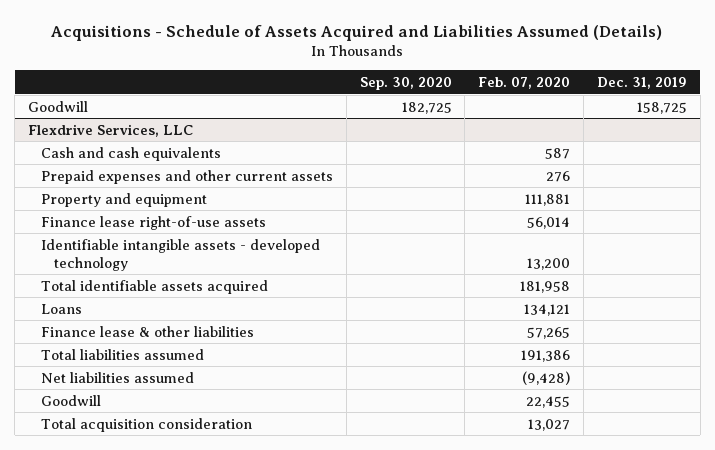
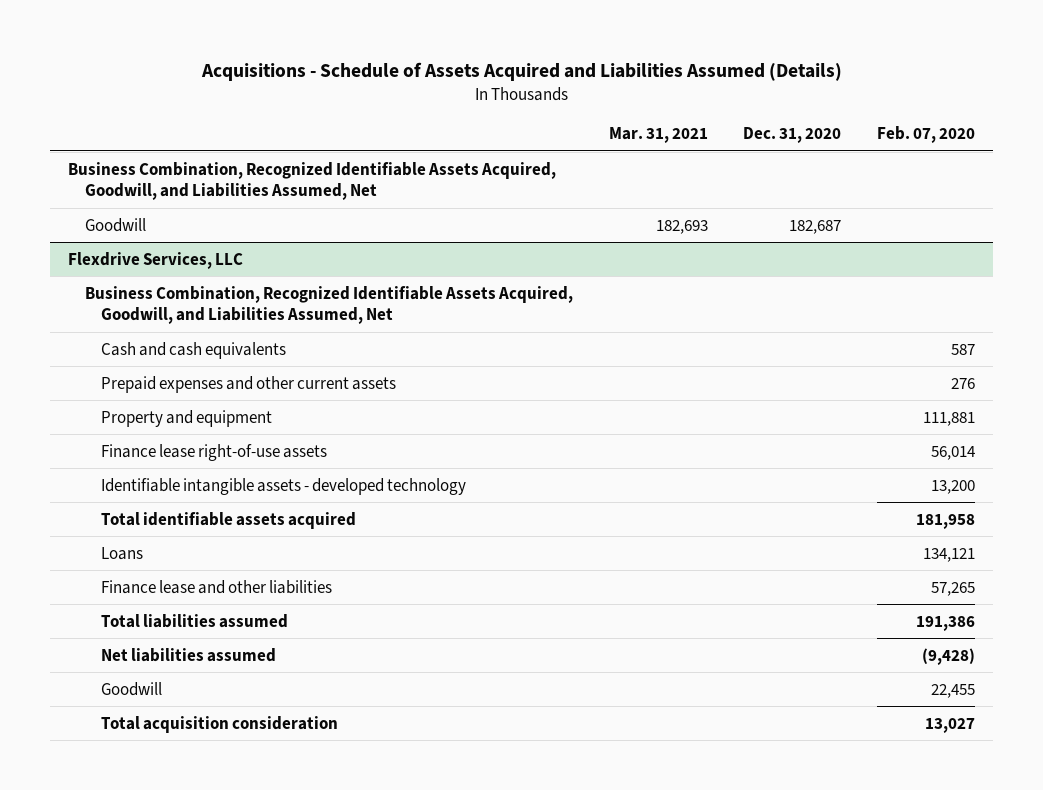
[359,77,452,91] Sep. 30, 2020 -> none
[596,77,687,90] Dec. 31, 2019 -> none
none -> [608,127,708,144] Mar. 31, 2021
none -> [743,127,842,144] Dec. 31, 2020
none -> [68,161,557,201] Business Combination, Recognized Identifiable Assets Acquired, Goodwill, and Liabilities Assumed, Net
none -> [84,285,573,325] Business Combination, Recognized Identifiable Assets Acquired, Goodwill, and Liabilities Assumed, Net
[40,325,254,337] Finance lease & other liabilities -> [101,579,333,594] Finance lease and other liabilities

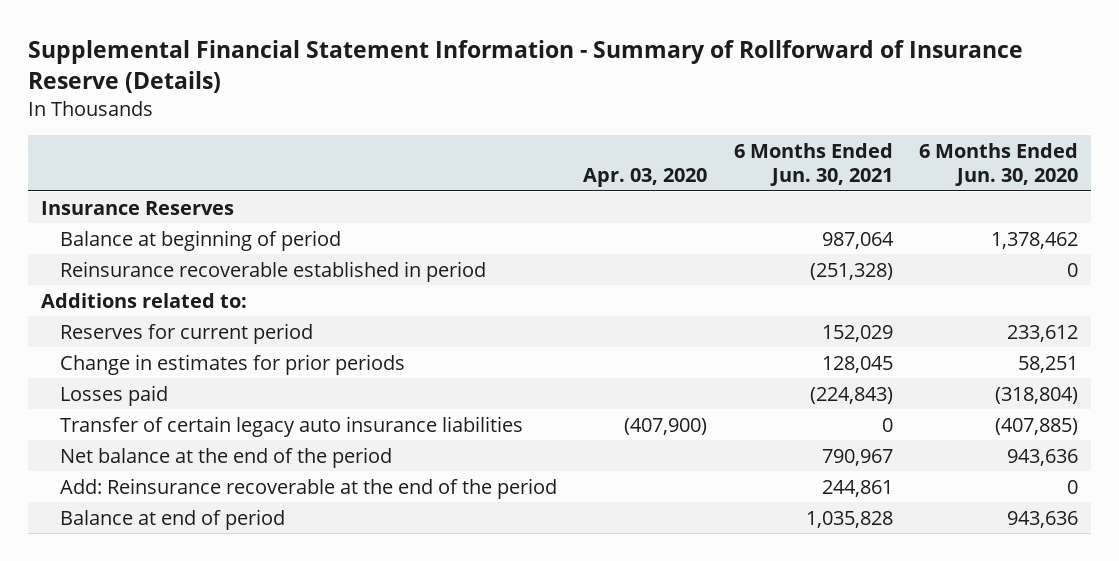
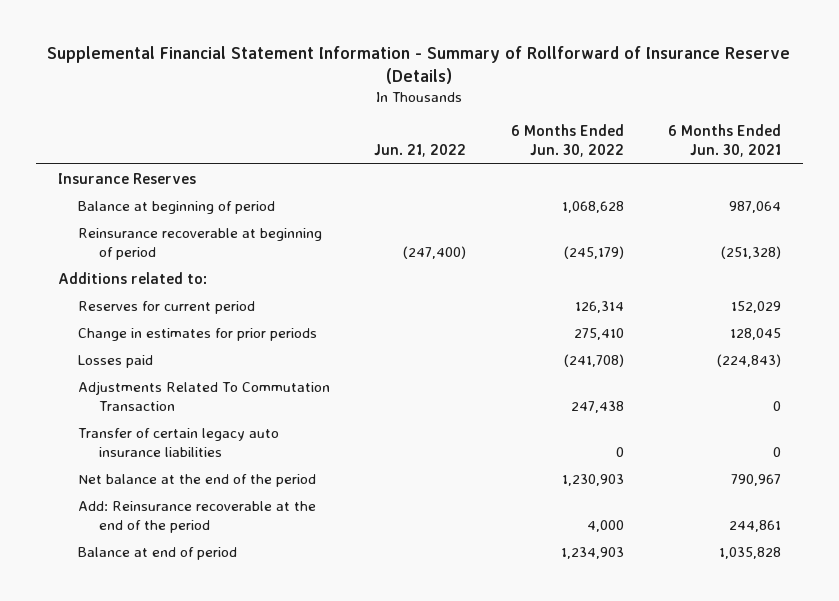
[583,168,708,188] Apr. 03, 2020 -> none
[918,142,1078,187] 6 Months Ended Jun. 30, 2020 -> none
none -> [374,144,467,158] Jun. 21, 2022
none -> [510,124,624,158] 6 Months Ended Jun. 30, 2022
[60,260,487,282] Reinsurance recoverable established in period -> [78,227,323,260] Reinsurance recoverable at beginning of period
none -> [78,380,331,411] Adjustments Related To Commutation Transaction

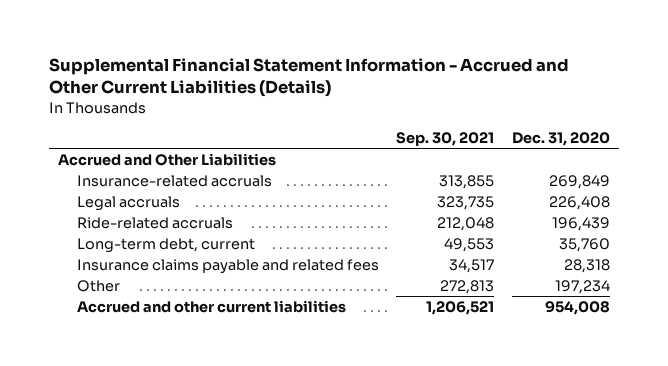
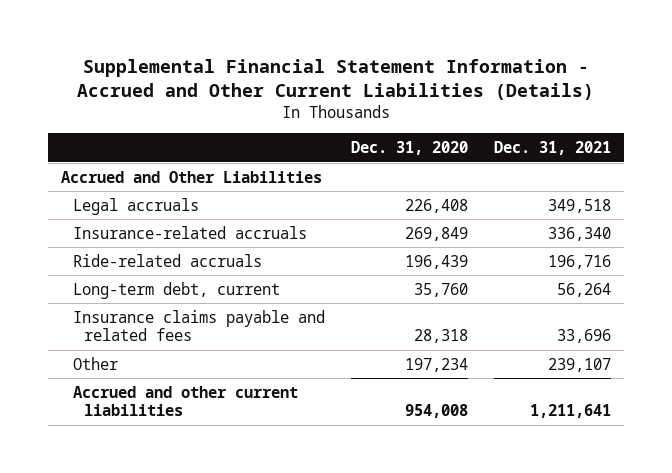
[396,132,495,147] Sep. 30, 2021 -> none
none -> [493,141,611,156] Dec. 31, 2021
[76,174,272,187] Insurance-related accruals -> [72,225,307,239] Insurance-related accruals

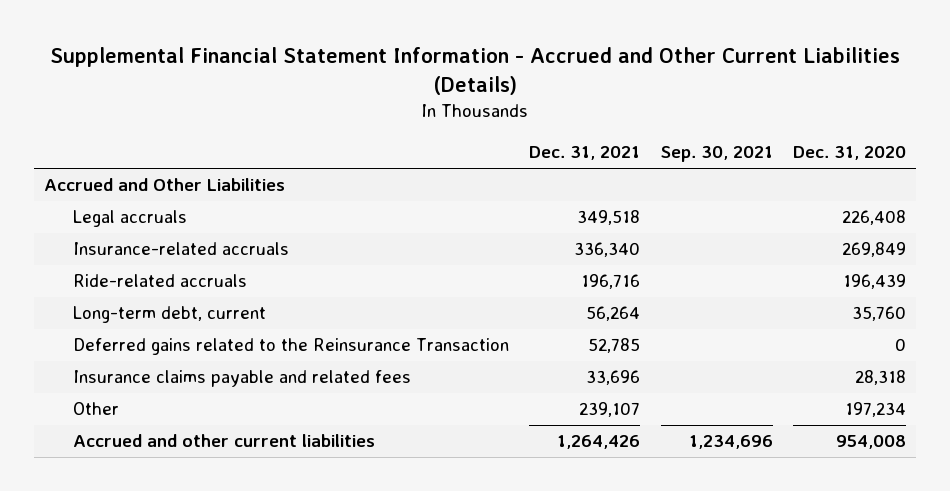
none -> [660,146,773,163] Sep. 30, 2021
none -> [72,338,509,356] Deferred gains related to the Reinsurance Transaction
[529,404,611,419] 1,211,641 -> [557,435,641,450] 1,264,426

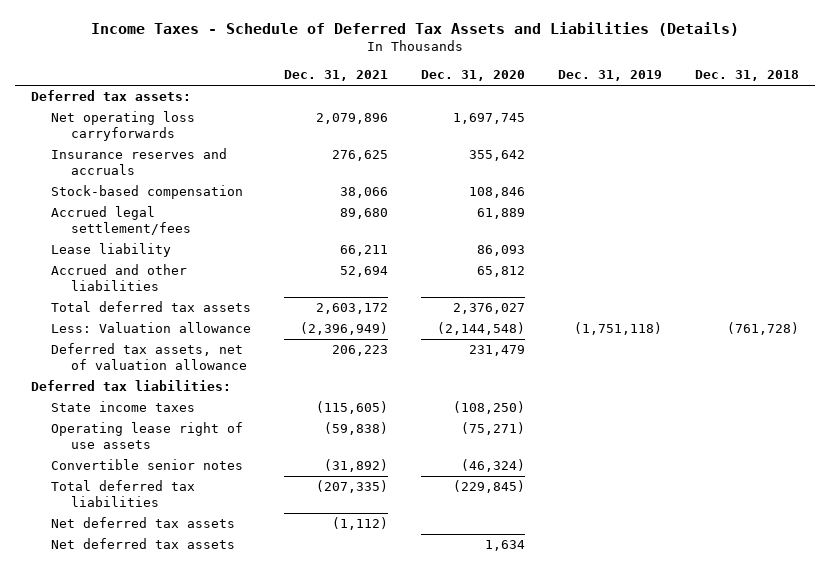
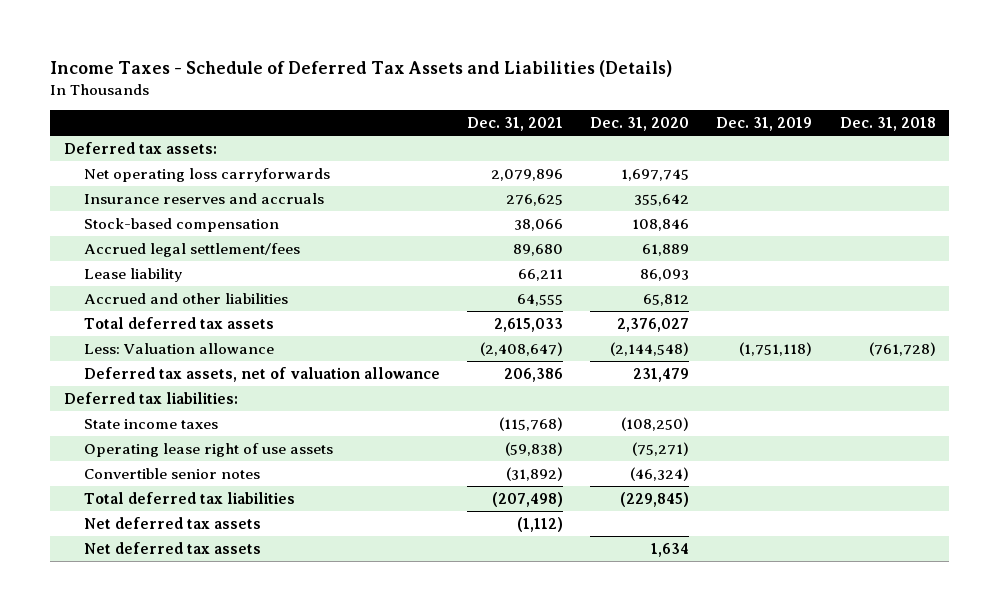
[340,266,389,278] 52,694 -> [517,293,564,306] 64,555
[316,303,389,315] 2,603,172 -> [494,317,564,332] 2,615,033
[300,322,389,336] (2,396,949) -> [480,341,564,356] (2,408,647)
[332,345,389,357] 206,223 -> [504,367,564,382] 206,386
[316,401,389,415] (115,605) -> [499,416,564,431] (115,768)
[316,480,389,494] (207,335) -> [492,491,564,507] (207,498)

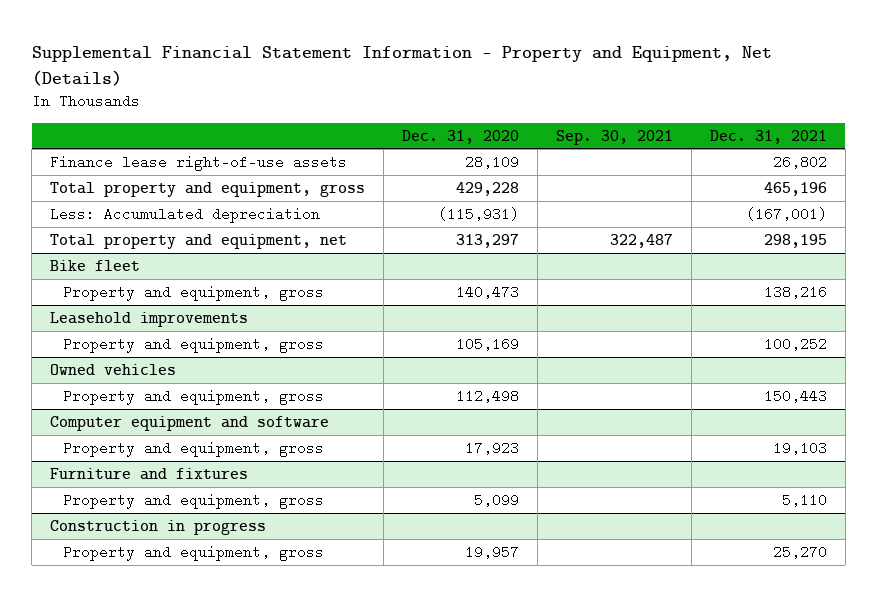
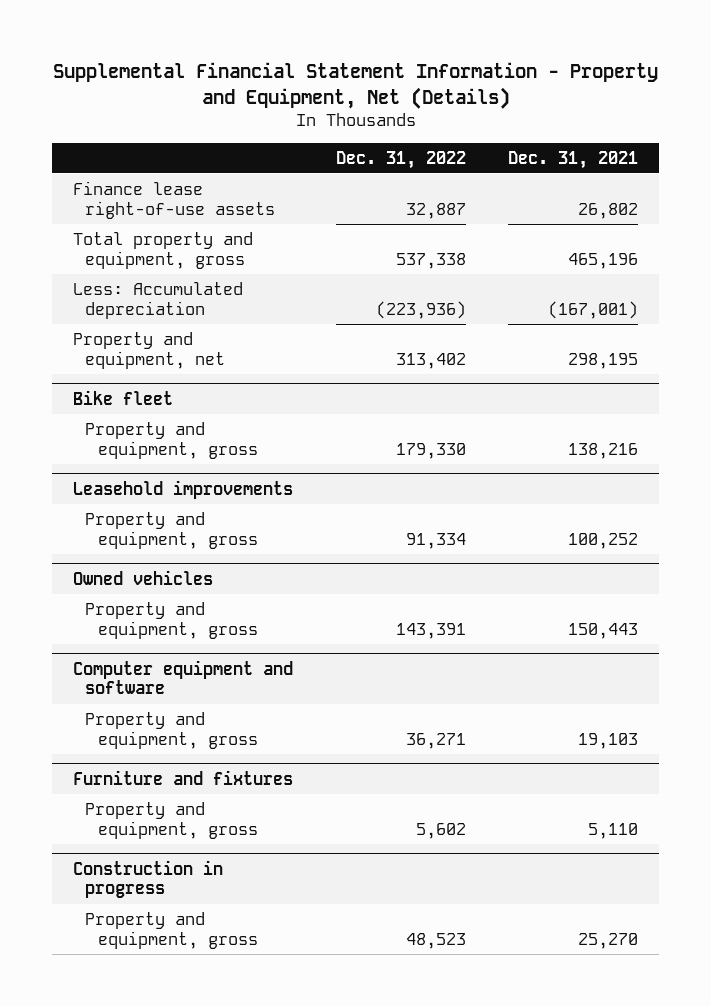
[402,129,520,144] Dec. 31, 2020 -> none
[556,129,674,145] Sep. 30, 2021 -> none
none -> [335,150,466,169] Dec. 31, 2022
[50,233,348,249] Total property and equipment, net -> [73,331,226,369] Property and equipment, net

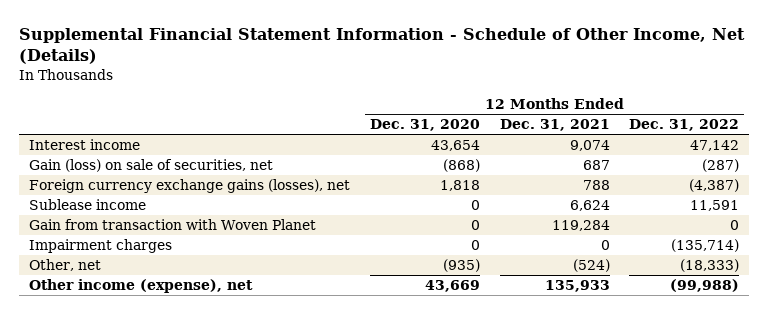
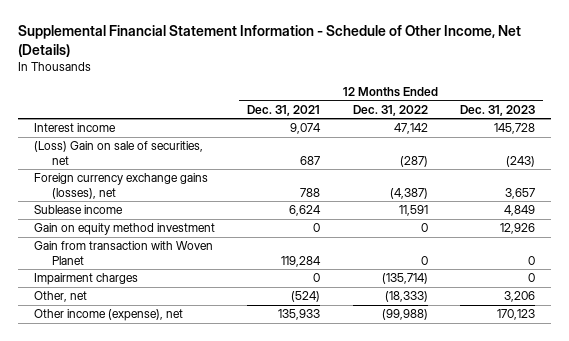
[369,119,480,132] Dec. 31, 2020 -> none
none -> [460,104,536,116] Dec. 31, 2023
[28,159,273,173] Gain (loss) on sale of securities, net -> [33,141,203,165] (Loss) Gain on sale of securities, net
none -> [33,223,215,236] Gain on equity method investment

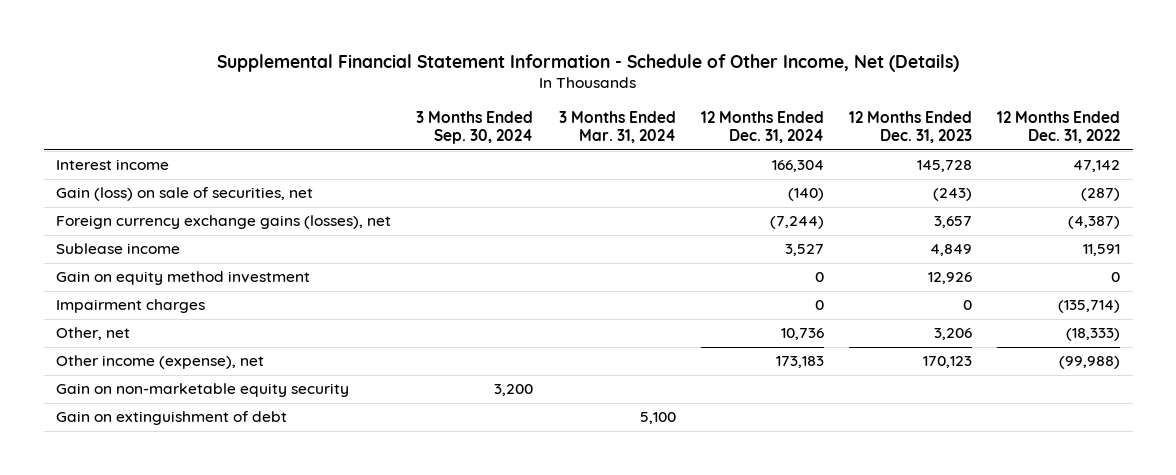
[247,104,321,116] Dec. 31, 2021 -> none
none -> [416,111,534,145] 3 Months Ended Sep. 30, 2024
none -> [558,111,676,144] 3 Months Ended Mar. 31, 2024
none -> [700,111,824,144] 12 Months Ended Dec. 31, 2024
[33,141,203,165] (Loss) Gain on sale of securities, net -> [56,187,314,202] Gain (loss) on sale of securities, net
[33,241,213,265] Gain from transaction with Woven Planet -> none
none -> [56,383,350,398] Gain on non-marketable equity security
none -> [56,411,288,426] Gain on extinguishment of debt

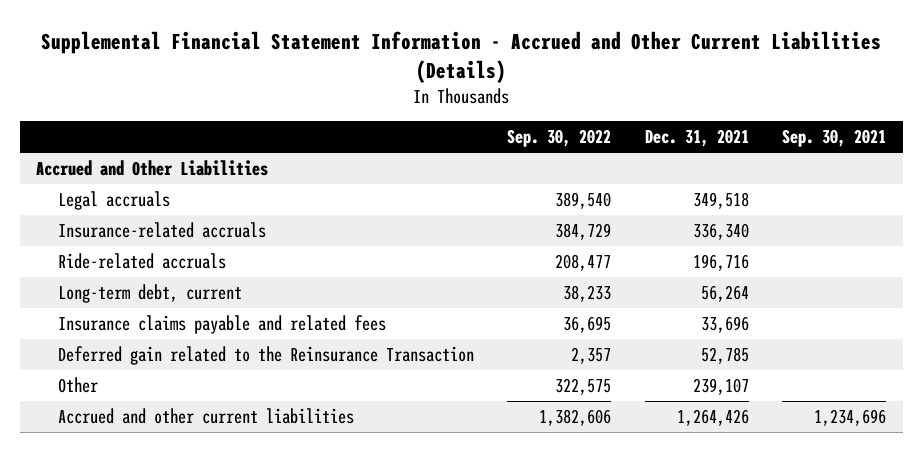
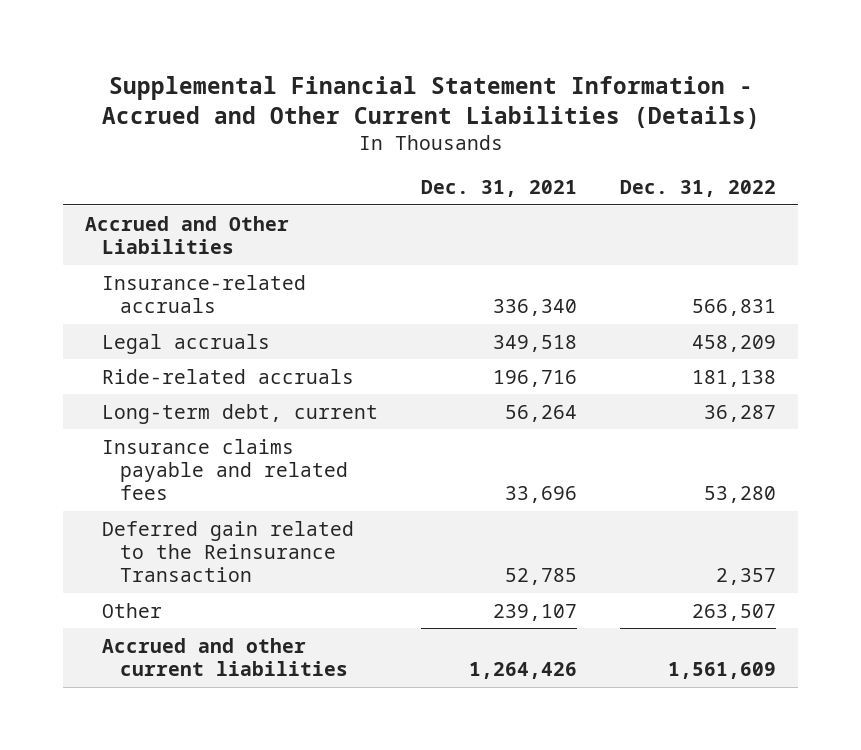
[507,129,612,148] Sep. 30, 2022 -> none
[782,129,887,148] Sep. 30, 2021 -> none
none -> [620,179,777,197] Dec. 31, 2022
[57,190,170,210] Legal accruals -> [102,333,271,354] Legal accruals

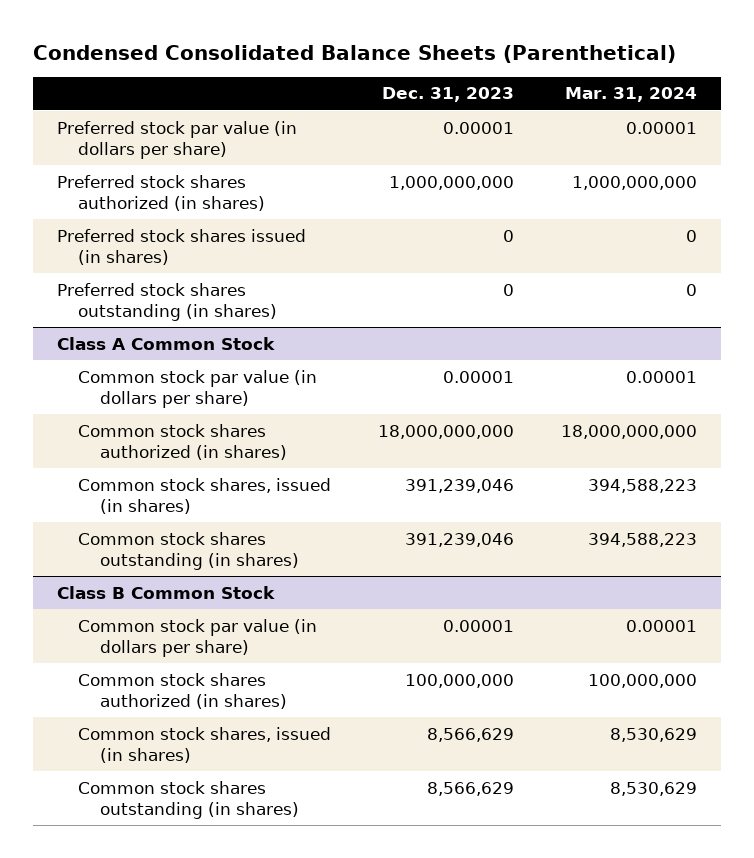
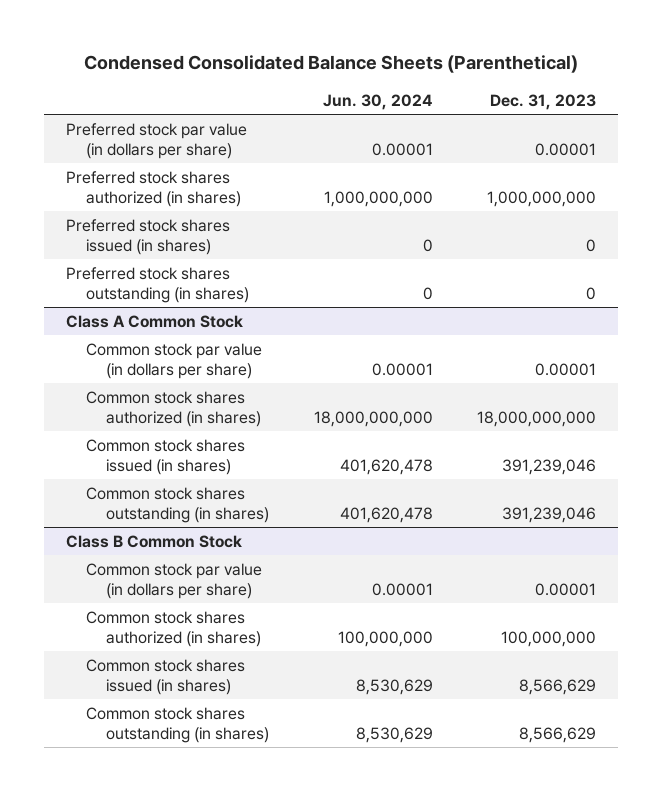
[565,87,698,103] Mar. 31, 2024 -> none
none -> [322,93,433,110] Jun. 30, 2024
[78,477,332,514] Common stock shares, issued (in shares) -> [86,438,246,475] Common stock shares issued (in shares)
[78,726,332,763] Common stock shares, issued (in shares) -> [86,658,246,695] Common stock shares issued (in shares)

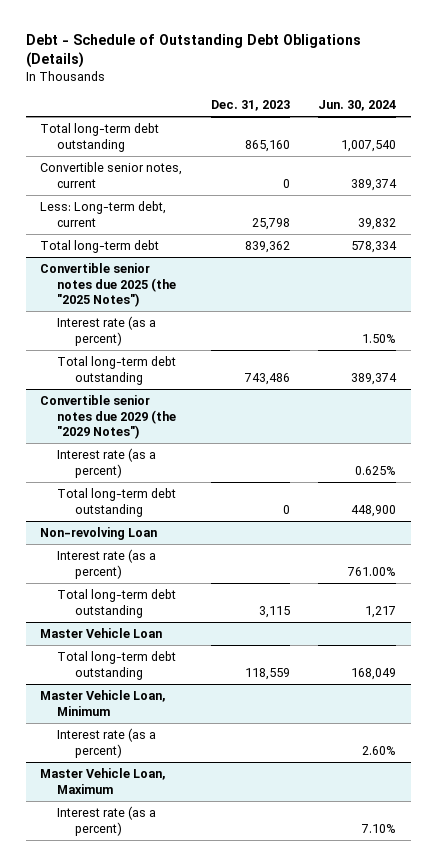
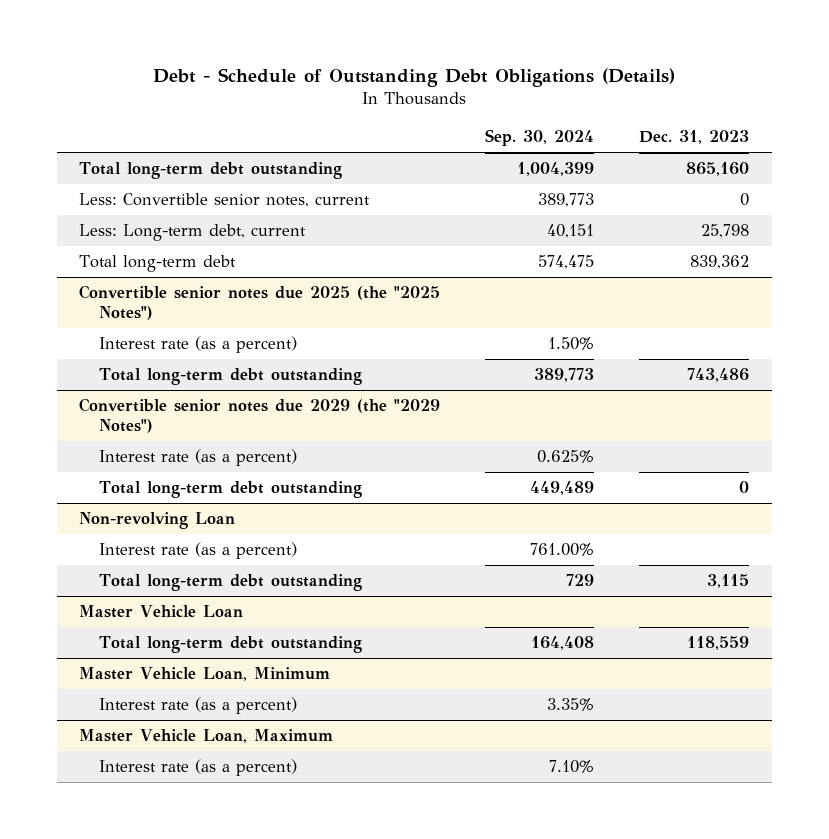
[318,99,397,111] Jun. 30, 2024 -> none
none -> [485,129,595,147] Sep. 30, 2024
[40,161,183,188] Convertible senior notes, current -> [79,193,371,208] Less: Convertible senior notes, current

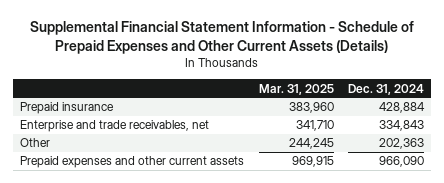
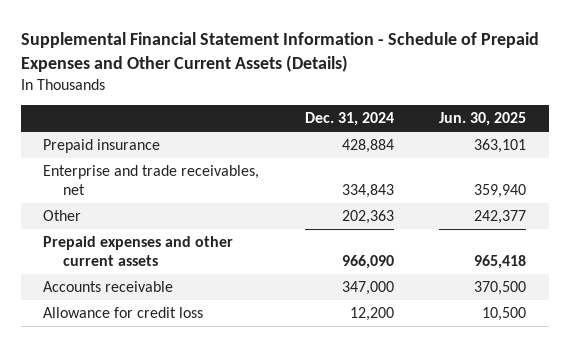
[258,83,334,95] Mar. 31, 2025 -> none
none -> [439,112,527,127] Jun. 30, 2025
none -> [43,281,174,293] Accounts receivable
none -> [43,307,204,319] Allowance for credit loss

